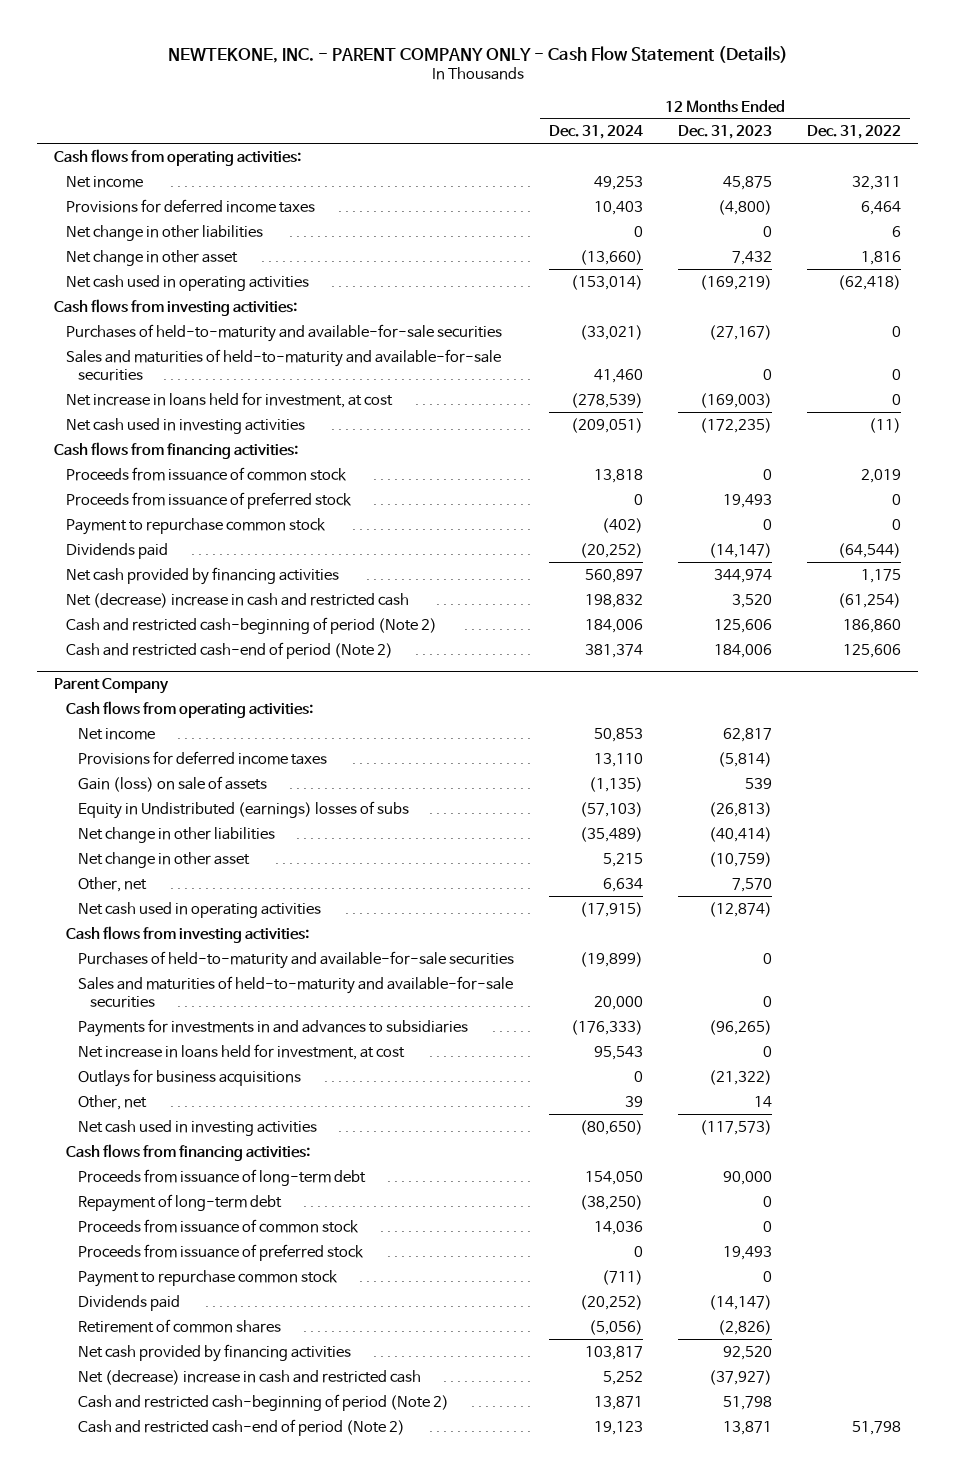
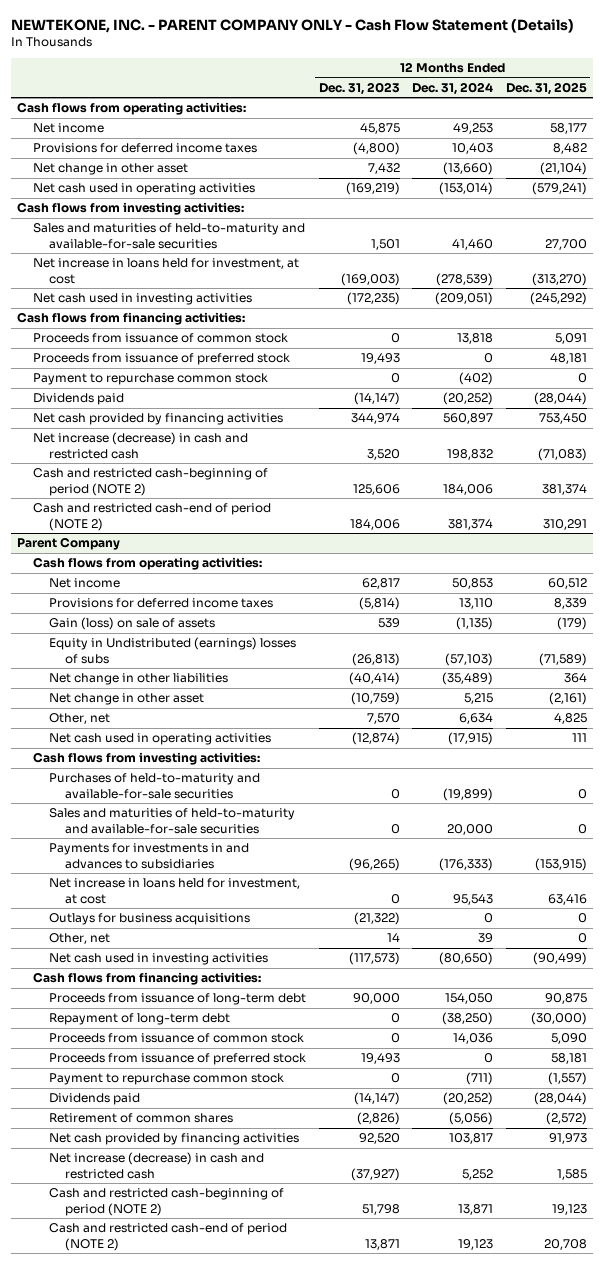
[806,125,901,140] Dec. 31, 2022 -> none
none -> [505,81,587,95] Dec. 31, 2025
[66,224,264,241] Net change in other liabilities -> none
[66,323,503,342] Purchases of held-to-maturity and available-for-sale securities -> none
[762,368,772,380] 0 -> [370,238,400,250] 1,501
[66,592,410,608] Net (decrease) increase in cash and restricted cash -> [33,432,249,459] Net increase (decrease) in cash and restricted cash
[66,616,438,634] Cash and restricted cash-beginning of period (Note 2) -> [33,468,269,496] Cash and restricted cash-beginning of period (NOTE 2)
[66,641,394,659] Cash and restricted cash-end of period (Note 2) -> [33,503,272,531] Cash and restricted cash-end of period (NOTE 2)
[77,1369,421,1385] Net (decrease) increase in cash and restricted cash -> [49,1152,265,1179] Net increase (decrease) in cash and restricted cash
[77,1393,449,1411] Cash and restricted cash-beginning of period (Note 2) -> [49,1188,285,1216] Cash and restricted cash-beginning of period (NOTE 2)
[77,1418,405,1436] Cash and restricted cash-end of period (Note 2) -> [49,1223,288,1251] Cash and restricted cash-end of period (NOTE 2)

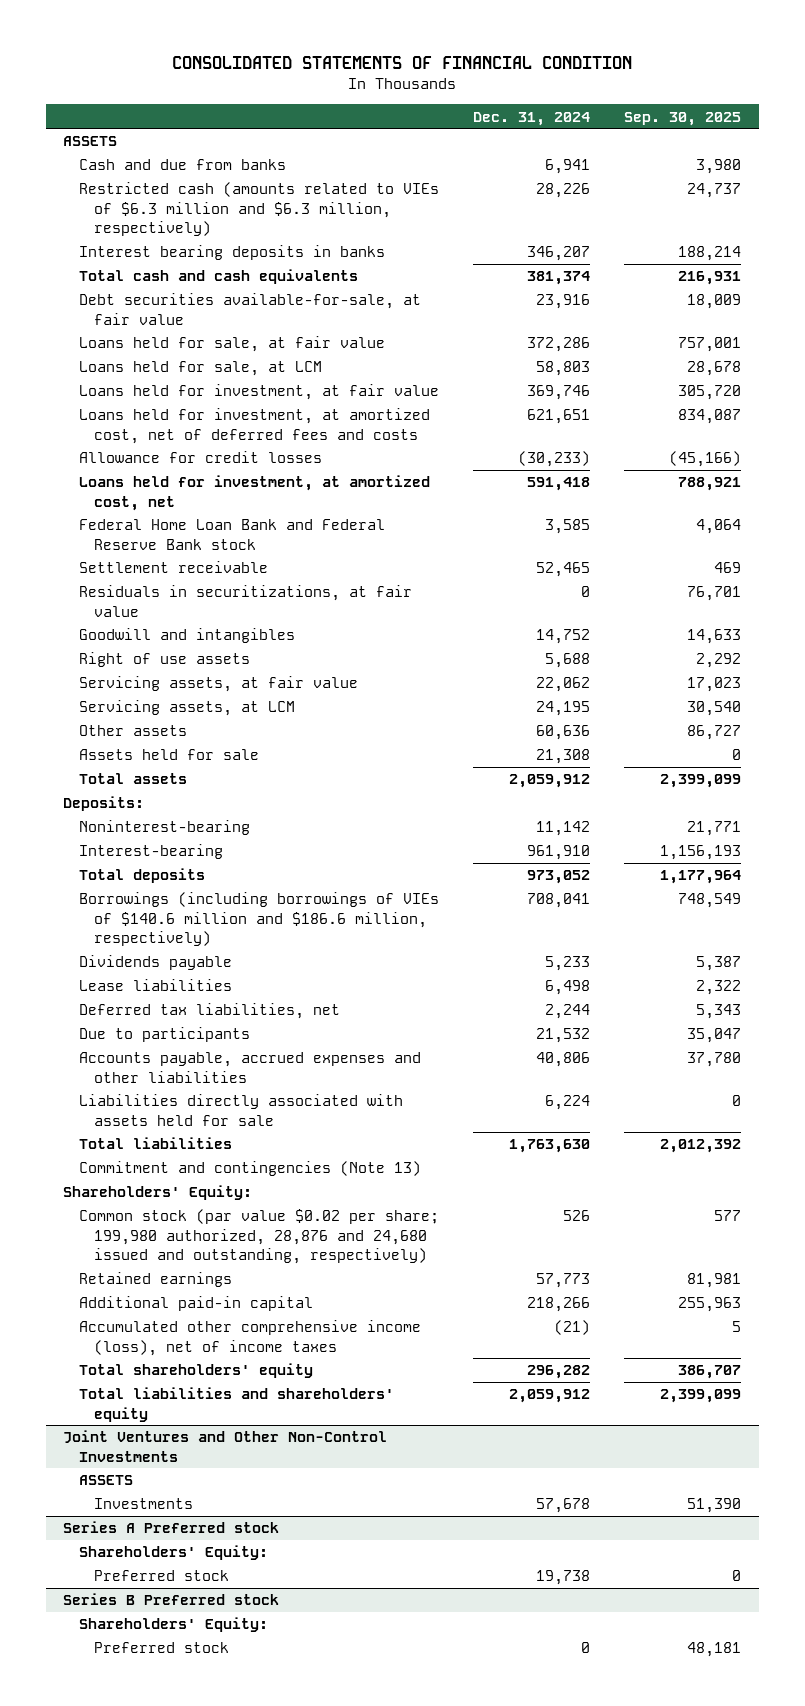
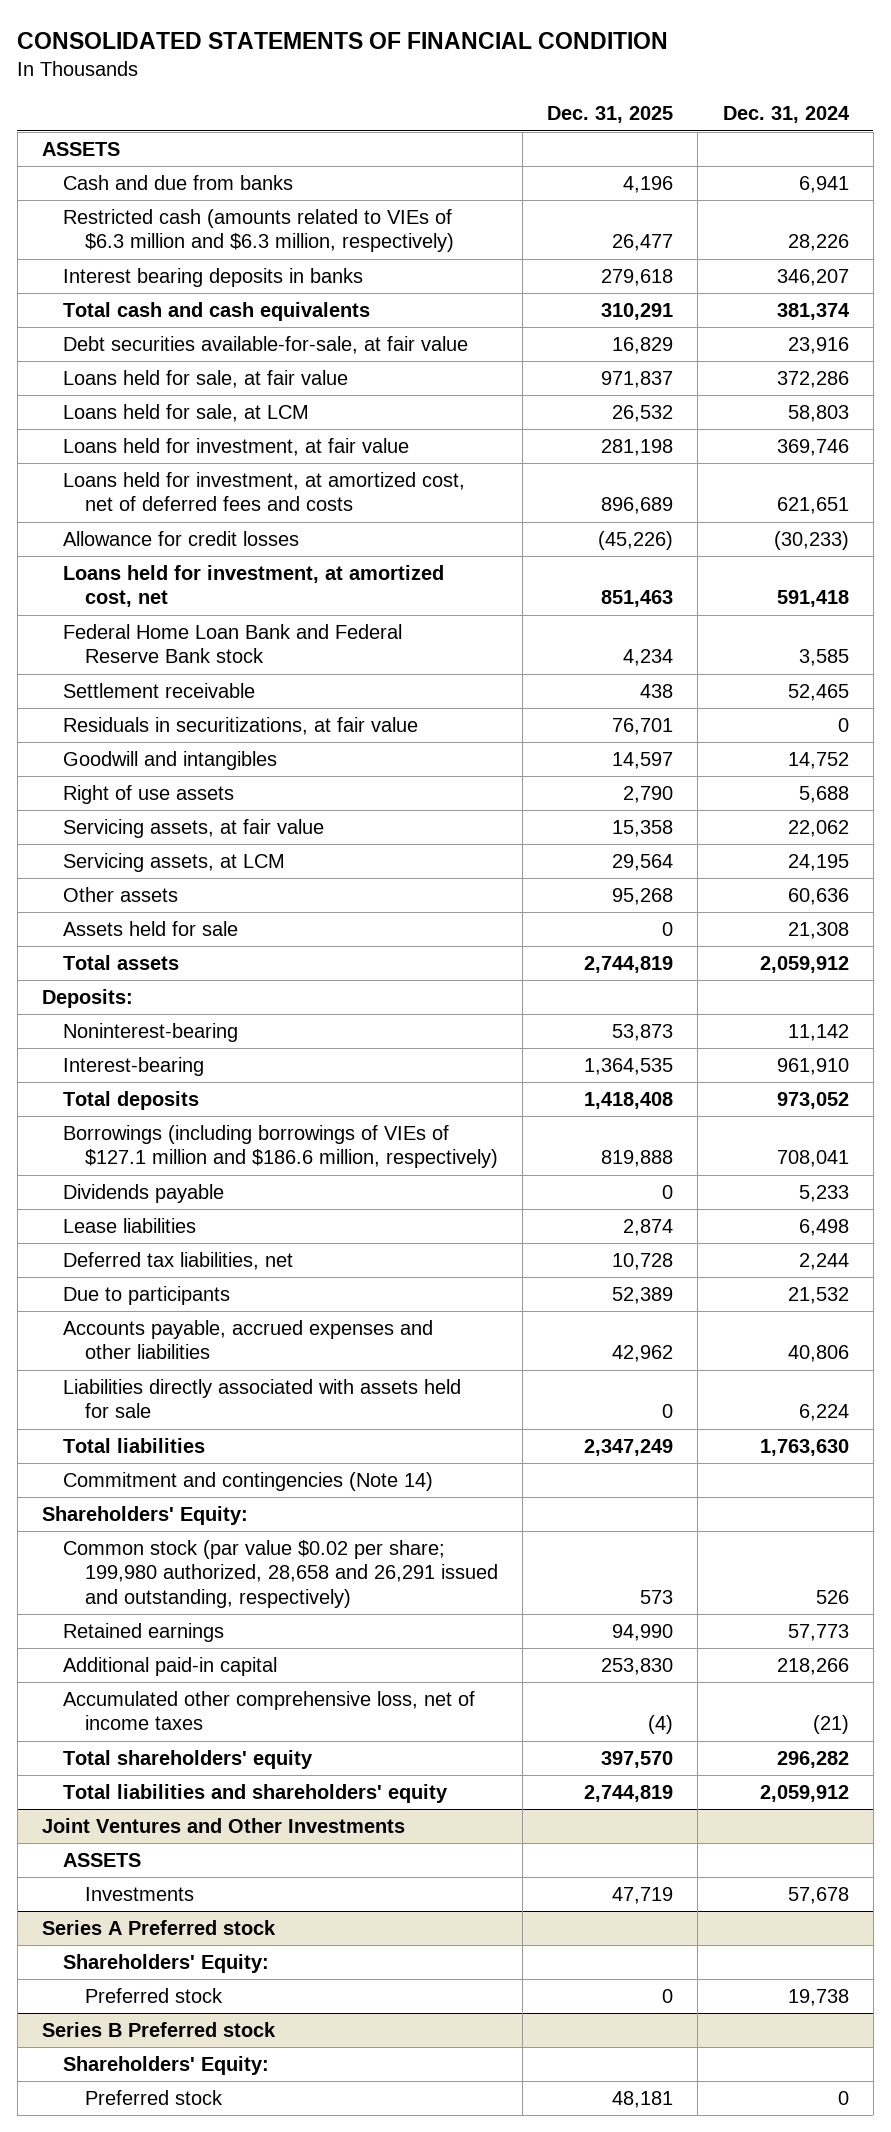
[624,111,742,126] Sep. 30, 2025 -> none
none -> [547,106,674,124] Dec. 31, 2025
[78,892,439,946] Borrowings (including borrowings of VIEs of $140.6 million and $186.6 million, respectively) -> [63,1125,498,1169] Borrowings (including borrowings of VIEs of $127.1 million and $186.6 million, respectively)
[78,1161,421,1177] Commitment and contingencies (Note 13) -> [63,1472,434,1492] Commitment and contingencies (Note 14)
[78,1209,439,1264] Common stock (par value $0.02 per share; 199,980 authorized, 28,876 and 24,680 issued and outstanding, respectively) -> [63,1540,498,1608] Common stock (par value $0.02 per share; 199,980 authorized, 28,658 and 26,291 issued and outstanding, respectively)
[78,1320,421,1356] Accumulated other comprehensive income (loss), net of income taxes -> [63,1691,476,1731] Accumulated other comprehensive loss, net of income taxes
[63,1430,388,1462] Joint Ventures and Other Non-Control Investments -> [42,1818,406,1834] Joint Ventures and Other Investments

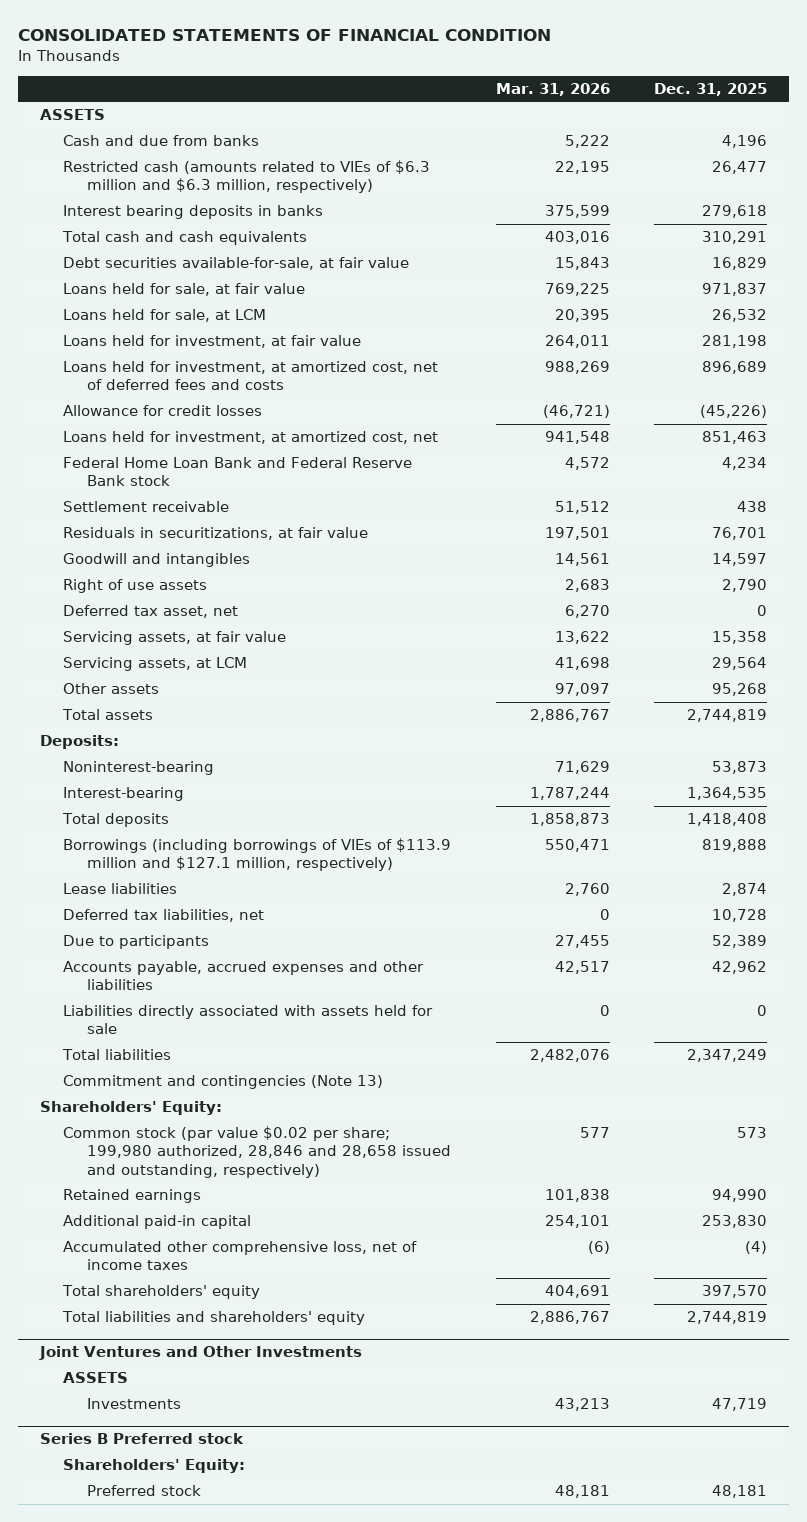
[722,106,850,124] Dec. 31, 2024 -> none
none -> [495,82,610,96] Mar. 31, 2026
none -> [63,605,239,619] Deferred tax asset, net
[63,921,239,937] Assets held for sale -> none
[63,1184,225,1204] Dividends payable -> none
[63,1125,498,1169] Borrowings (including borrowings of VIEs of $127.1 million and $186.6 million, respectively) -> [63,838,452,872] Borrowings (including borrowings of VIEs of $113.9 million and $127.1 million, respectively)
[63,1472,434,1492] Commitment and contingencies (Note 14) -> [63,1075,384,1090] Commitment and contingencies (Note 13)
[63,1540,498,1608] Common stock (par value $0.02 per share; 199,980 authorized, 28,658 and 26,291 issued and outstanding, respectively) -> [63,1126,452,1178] Common stock (par value $0.02 per share; 199,980 authorized, 28,846 and 28,658 issued and outstanding, respectively)
[42,1920,277,1936] Series A Preferred stock -> none
[63,1954,270,1974] Shareholders' Equity: -> none
[84,1988,223,2004] Preferred stock -> none

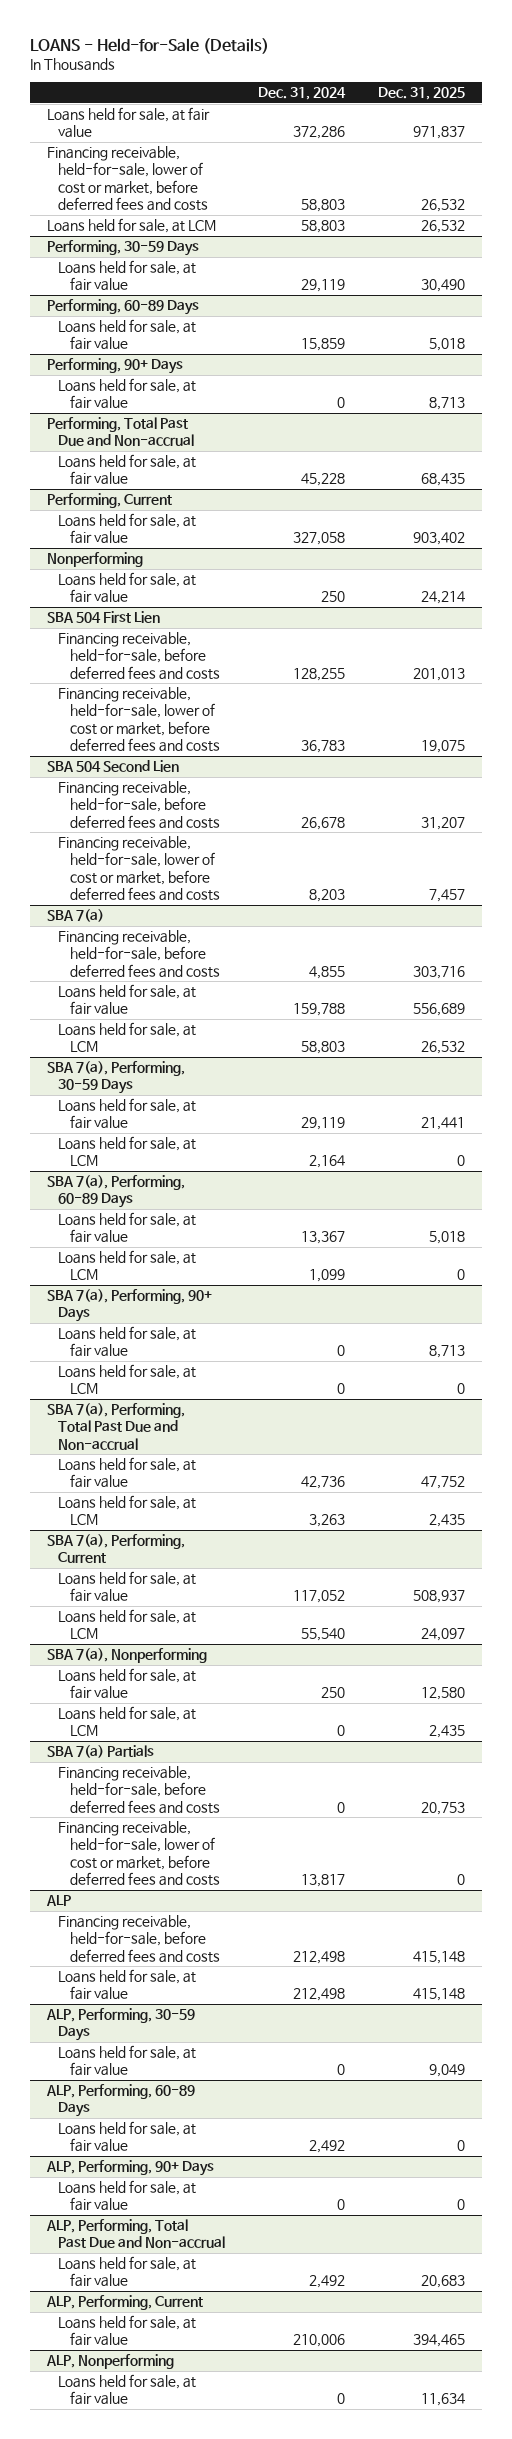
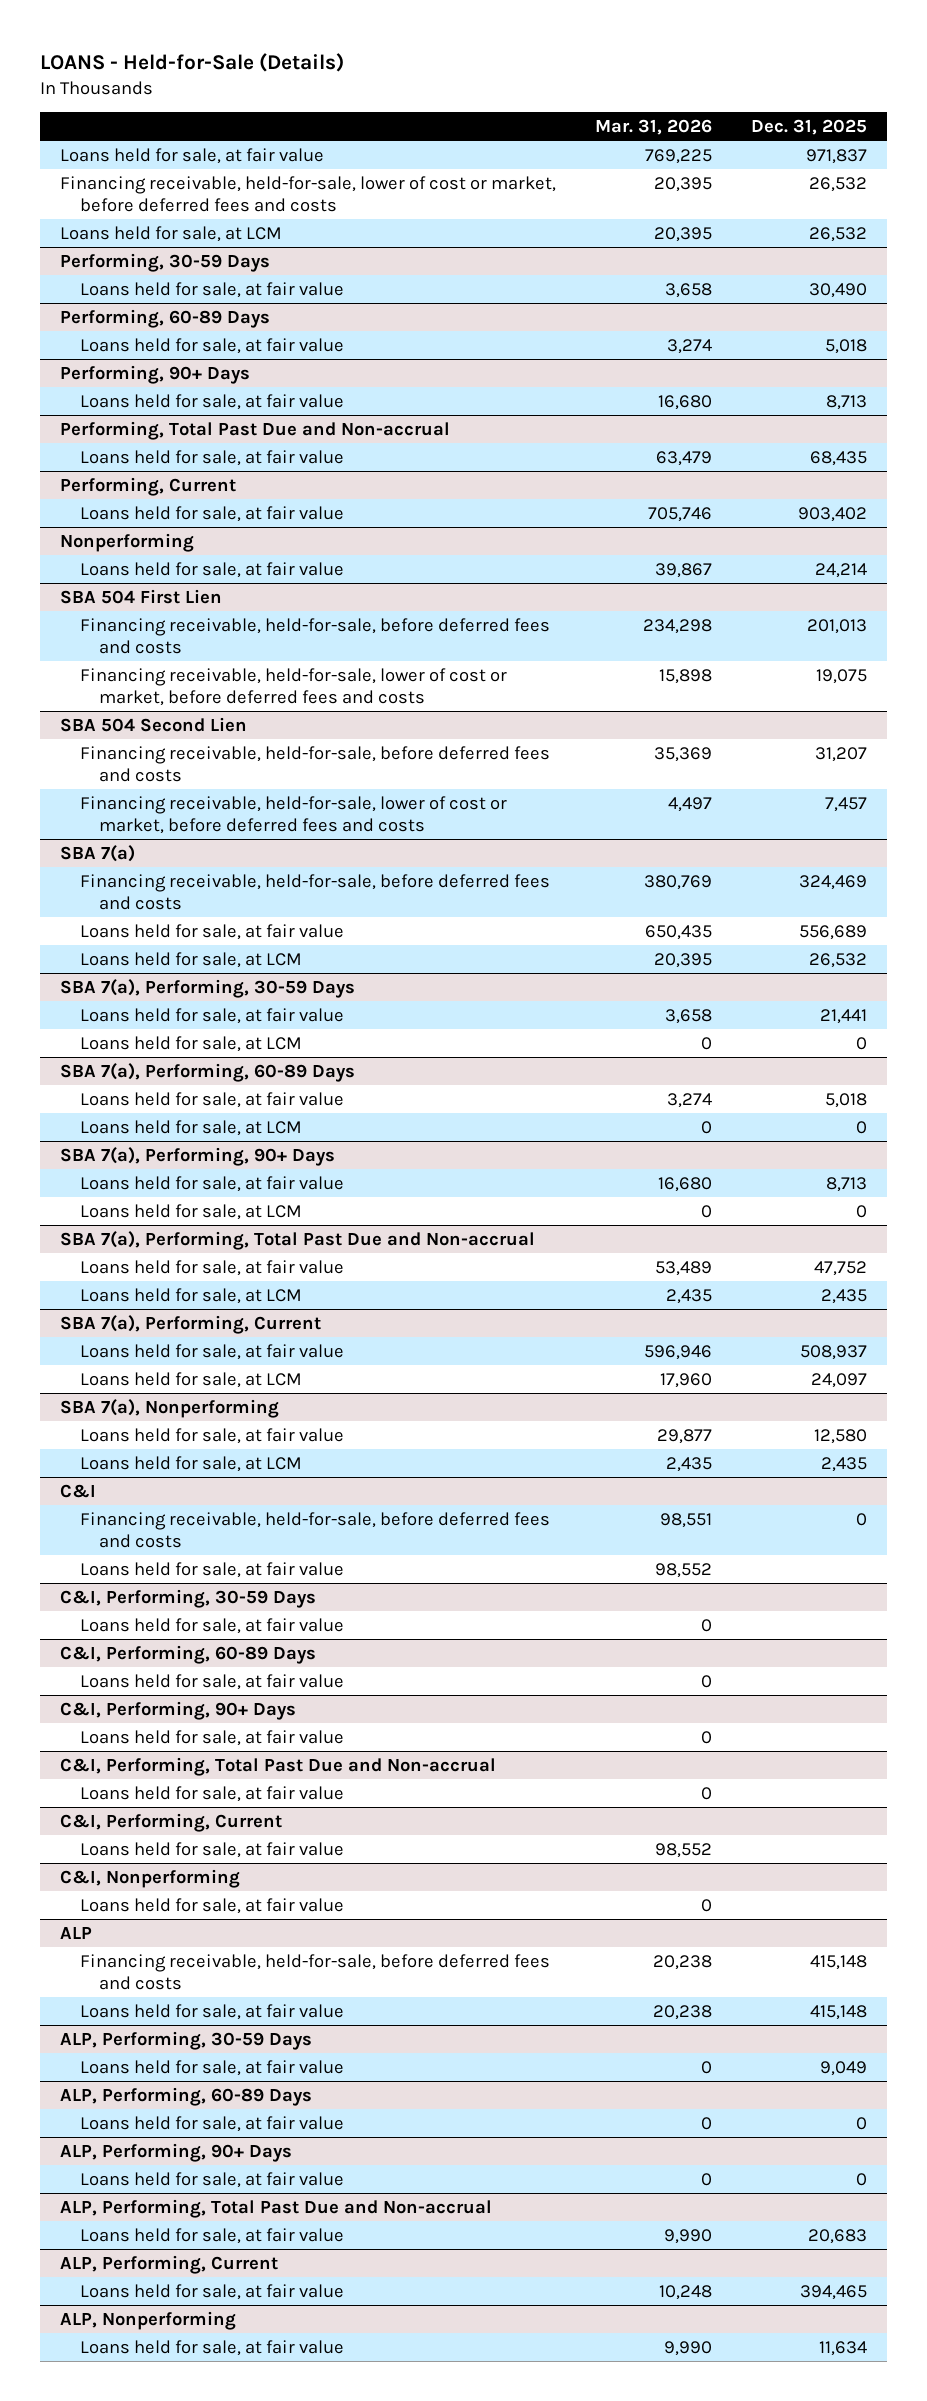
[258,87,347,101] Dec. 31, 2024 -> none
none -> [595,118,713,135] Mar. 31, 2026
[413,965,466,979] 303,716 -> [799,874,868,890] 324,469
[46,1745,154,1759] SBA 7(a) Partials -> none
[58,1821,220,1886] Financing receivable, held-for-sale, lower of cost or market, before deferred fees and costs -> none
none -> [59,1483,96,1498] C&I
[421,1801,466,1815] 20,753 -> [856,1512,868,1526] 0
none -> [79,1561,344,1578] Loans held for sale, at fair value
none -> [59,1588,316,1608] C&I, Performing, 30-59 Days
none -> [79,1617,344,1634] Loans held for sale, at fair value
none -> [59,1644,316,1664] C&I, Performing, 60-89 Days
none -> [79,1673,344,1690] Loans held for sale, at fair value
none -> [59,1700,296,1720] C&I, Performing, 90+ Days
none -> [79,1729,344,1746] Loans held for sale, at fair value
none -> [59,1756,496,1776] C&I, Performing, Total Past Due and Non-accrual
none -> [79,1785,344,1802] Loans held for sale, at fair value
none -> [59,1812,282,1832] C&I, Performing, Current
none -> [79,1841,344,1858] Loans held for sale, at fair value
none -> [59,1868,240,1888] C&I, Nonperforming
none -> [79,1897,344,1914] Loans held for sale, at fair value

